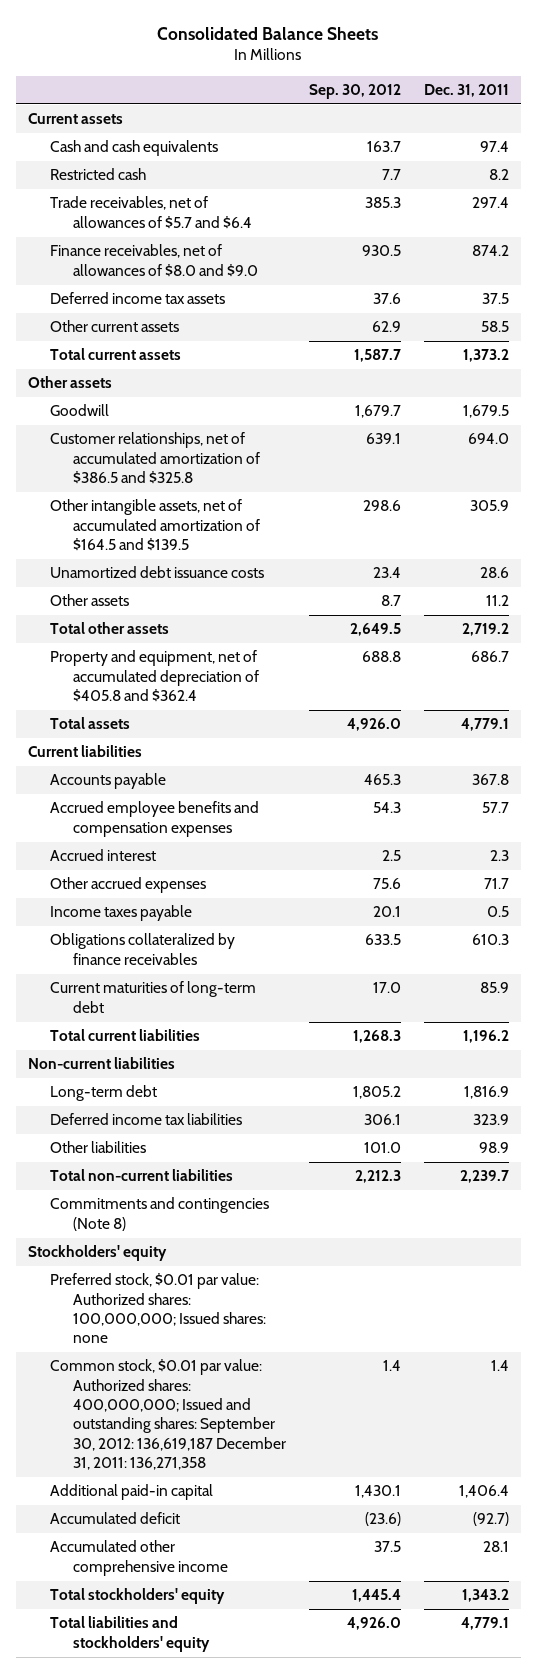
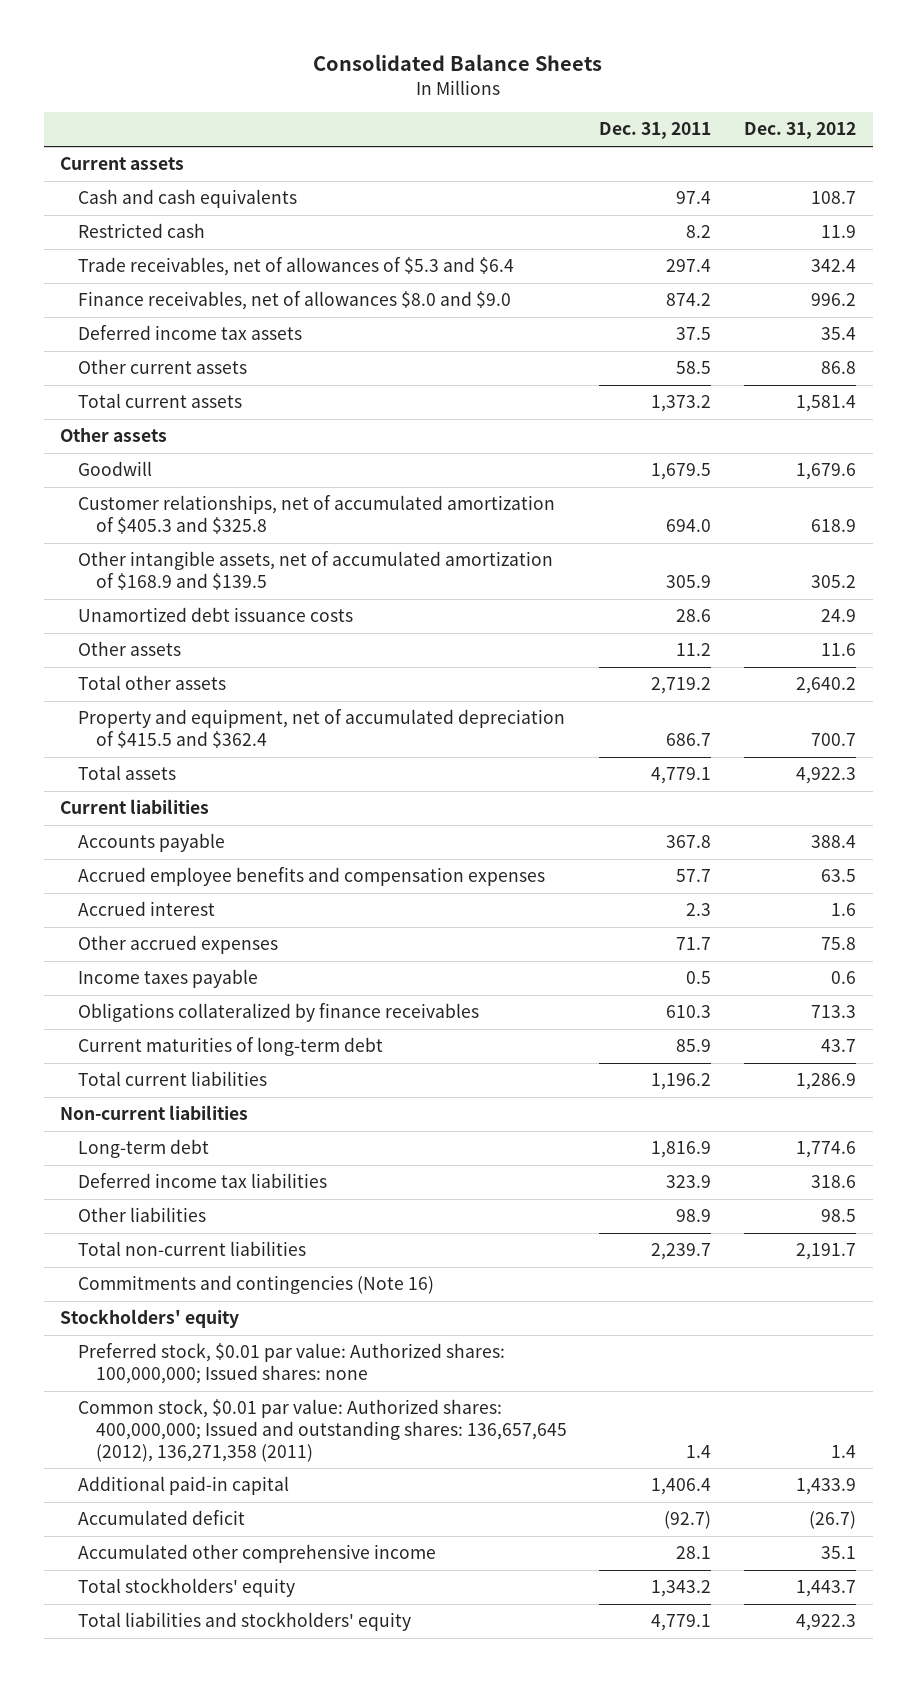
[309,84,402,100] Sep. 30, 2012 -> none
none -> [744,122,857,140] Dec. 31, 2012
[50,196,253,229] Trade receivables, net of allowances of $5.7 and $6.4 -> [78,257,515,277] Trade receivables, net of allowances of $5.3 and $6.4
[50,244,259,277] Finance receivables, net of allowances of $8.0 and $9.0 -> [78,291,512,311] Finance receivables, net of allowances $8.0 and $9.0
[50,432,261,485] Customer relationships, net of accumulated amortization of $386.5 and $325.8 -> [78,495,556,535] Customer relationships, net of accumulated amortization of $405.3 and $325.8
[50,499,261,552] Other intangible assets, net of accumulated amortization of $164.5 and $139.5 -> [78,551,554,591] Other intangible assets, net of accumulated amortization of $168.9 and $139.5
[50,650,260,703] Property and equipment, net of accumulated depreciation of $405.8 and $362.4 -> [78,709,566,749] Property and equipment, net of accumulated depreciation of $415.5 and $362.4
[50,1197,270,1231] Commitments and contingencies (Note 8) -> [78,1275,435,1295] Commitments and contingencies (Note 16)
[50,1359,287,1470] Common stock, $0.01 par value: Authorized shares: 400,000,000; Issued and outstanding shares: September 30, 2012: 136,619,187 December 31, 2011: 136,271,358 -> [78,1399,567,1462] Common stock, $0.01 par value: Authorized shares: 400,000,000; Issued and outstanding shares: 136,657,645 (2012), 136,271,358 (2011)

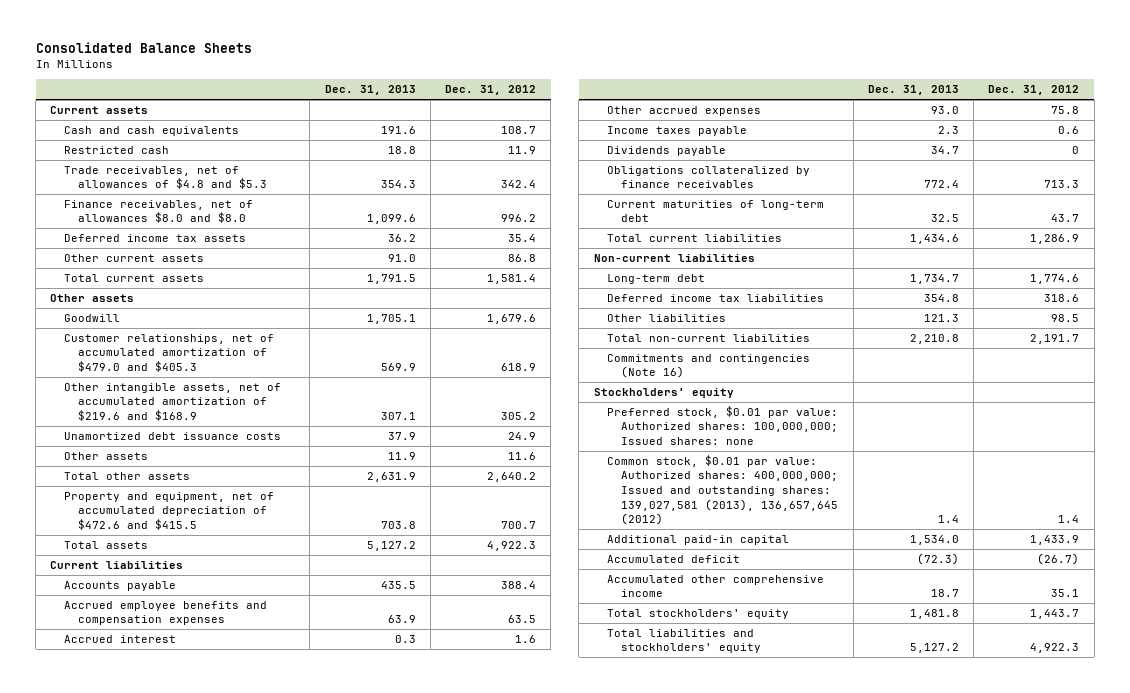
[599,122,712,140] Dec. 31, 2011 -> none
none -> [324,85,416,96] Dec. 31, 2013
[78,257,515,277] Trade receivables, net of allowances of $5.3 and $6.4 -> [64,165,267,190] Trade receivables, net of allowances of $4.8 and $5.3
[78,291,512,311] Finance receivables, net of allowances $8.0 and $9.0 -> [64,199,254,224] Finance receivables, net of allowances $8.0 and $8.0
[78,495,556,535] Customer relationships, net of accumulated amortization of $405.3 and $325.8 -> [64,333,275,373] Customer relationships, net of accumulated amortization of $479.0 and $405.3
[78,551,554,591] Other intangible assets, net of accumulated amortization of $168.9 and $139.5 -> [64,382,282,422] Other intangible assets, net of accumulated amortization of $219.6 and $168.9
[78,709,566,749] Property and equipment, net of accumulated depreciation of $415.5 and $362.4 -> [64,491,275,531] Property and equipment, net of accumulated depreciation of $472.6 and $415.5
none -> [607,145,727,156] Dividends payable
[78,1399,567,1462] Common stock, $0.01 par value: Authorized shares: 400,000,000; Issued and outstanding shares: 136,657,645 (2012), 136,271,358 (2011) -> [607,454,838,526] Common stock, $0.01 par value: Authorized shares: 400,000,000; Issued and outstanding shares: 139,027,581 (2013), 136,657,645 (2012)

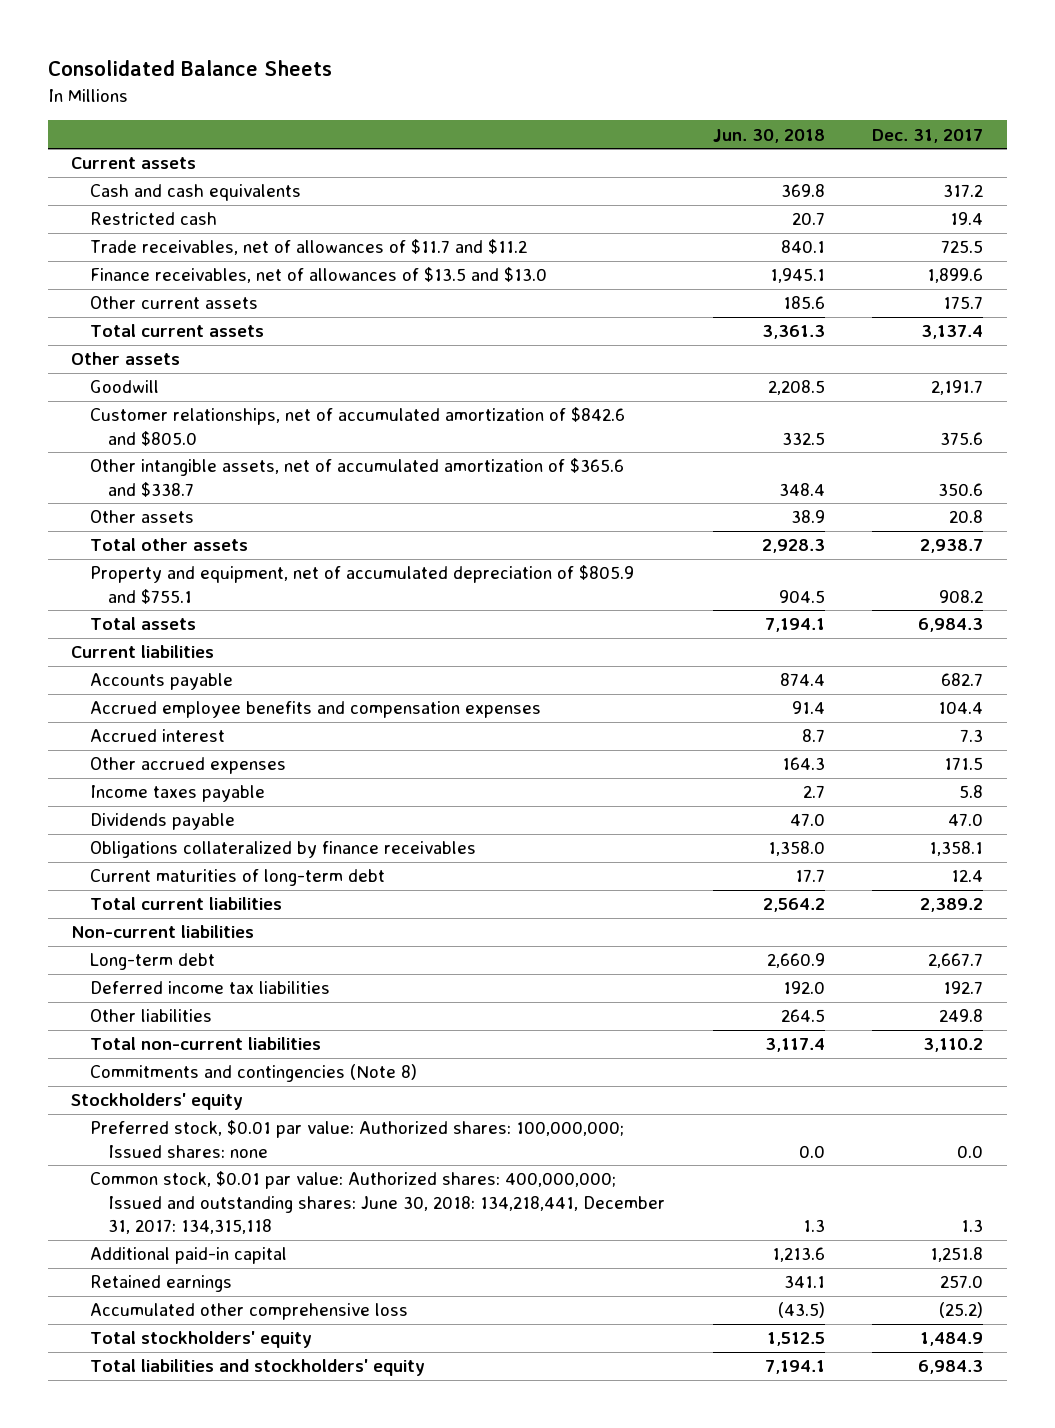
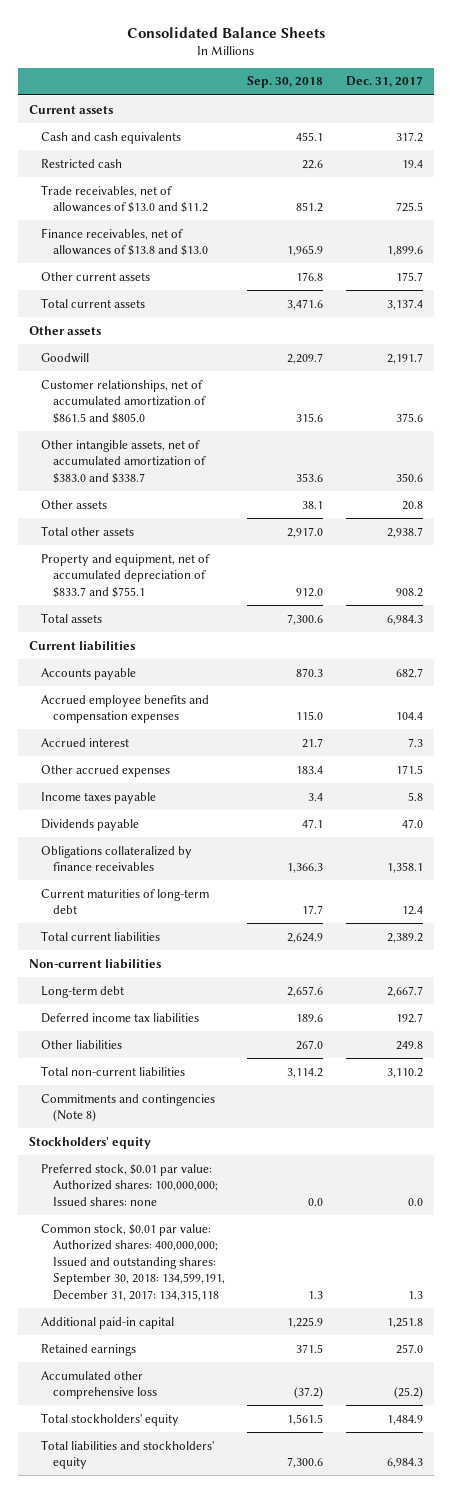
[712,128,825,143] Jun. 30, 2018 -> none
none -> [247,76,324,89] Sep. 30, 2018
[89,239,527,256] Trade receivables, net of allowances of $11.7 and $11.2 -> [40,184,208,214] Trade receivables, net of allowances of $13.0 and $11.2
[89,267,547,284] Finance receivables, net of allowances of $13.5 and $13.0 -> [40,227,208,257] Finance receivables, net of allowances of $13.8 and $13.0
[89,407,625,446] Customer relationships, net of accumulated amortization of $842.6 and $805.0 -> [40,379,206,424] Customer relationships, net of accumulated amortization of $861.5 and $805.0
[89,458,624,497] Other intangible assets, net of accumulated amortization of $365.6 and $338.7 -> [40,439,206,484] Other intangible assets, net of accumulated amortization of $383.0 and $338.7
[89,565,634,604] Property and equipment, net of accumulated depreciation of $805.9 and $755.1 -> [40,553,210,598] Property and equipment, net of accumulated depreciation of $833.7 and $755.1
[89,1171,665,1234] Common stock, $0.01 par value: Authorized shares: 400,000,000; Issued and outstanding shares: June 30, 2018: 134,218,441, December 31, 2017: 134,315,118 -> [40,1223,225,1302] Common stock, $0.01 par value: Authorized shares: 400,000,000; Issued and outstanding shares: September 30, 2018: 134,599,191, December 31, 2017: 134,315,118

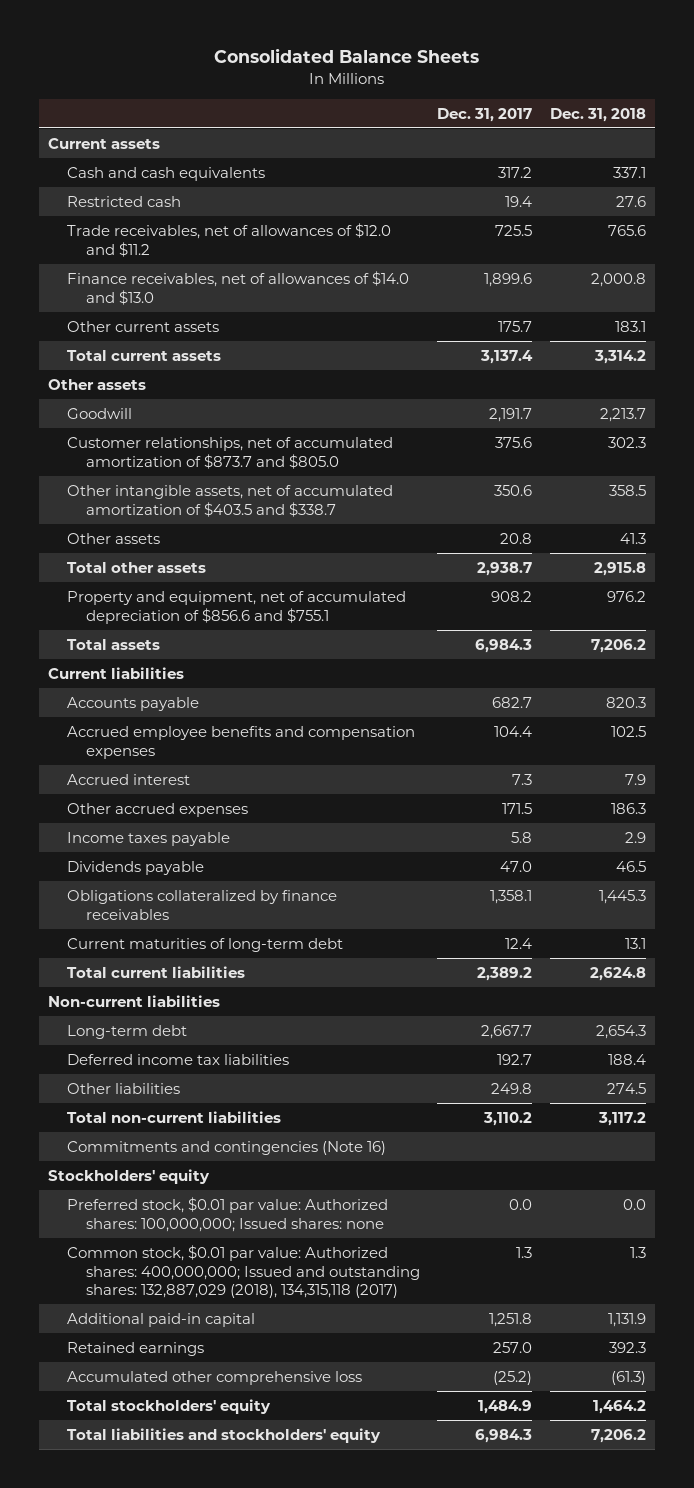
[247,76,324,89] Sep. 30, 2018 -> none
none -> [549,107,646,122] Dec. 31, 2018
[40,184,208,214] Trade receivables, net of allowances of $13.0 and $11.2 -> [67,222,392,257] Trade receivables, net of allowances of $12.0 and $11.2
[40,227,208,257] Finance receivables, net of allowances of $13.8 and $13.0 -> [67,270,410,305] Finance receivables, net of allowances of $14.0 and $13.0
[40,379,206,424] Customer relationships, net of accumulated amortization of $861.5 and $805.0 -> [67,436,394,469] Customer relationships, net of accumulated amortization of $873.7 and $805.0
[40,439,206,484] Other intangible assets, net of accumulated amortization of $383.0 and $338.7 -> [67,484,394,517] Other intangible assets, net of accumulated amortization of $403.5 and $338.7
[40,553,210,598] Property and equipment, net of accumulated depreciation of $833.7 and $755.1 -> [67,590,407,624] Property and equipment, net of accumulated depreciation of $856.6 and $755.1
[40,1093,215,1123] Commitments and contingencies (Note 8) -> [67,1140,387,1155] Commitments and contingencies (Note 16)
[40,1223,225,1302] Common stock, $0.01 par value: Authorized shares: 400,000,000; Issued and outstanding shares: September 30, 2018: 134,599,191, December 31, 2017: 134,315,118 -> [67,1244,420,1299] Common stock, $0.01 par value: Authorized shares: 400,000,000; Issued and outstanding shares: 132,887,029 (2018), 134,315,118 (2017)

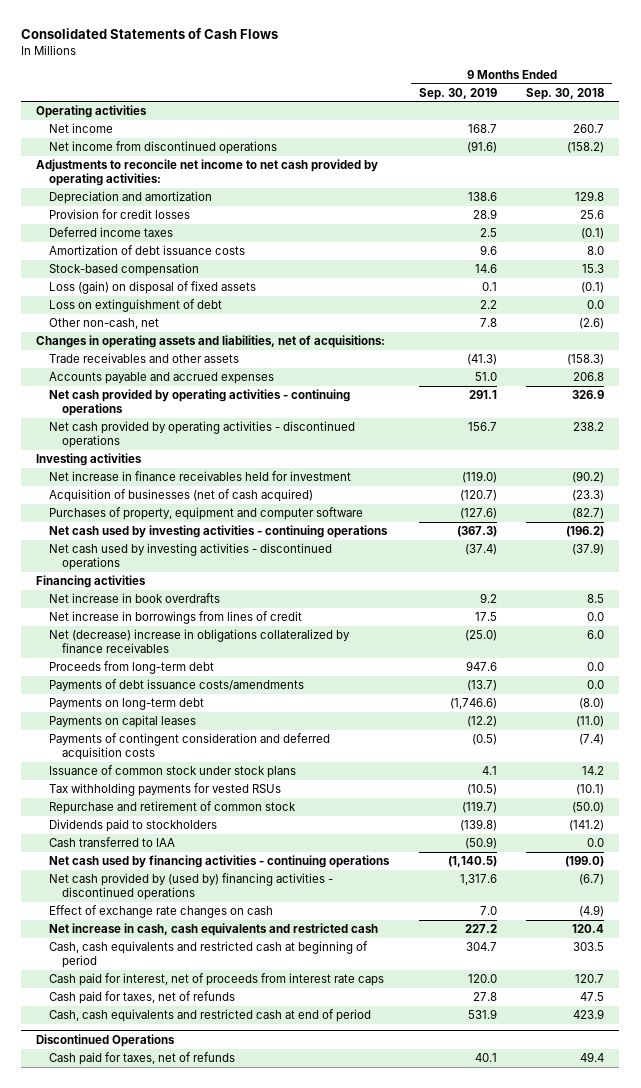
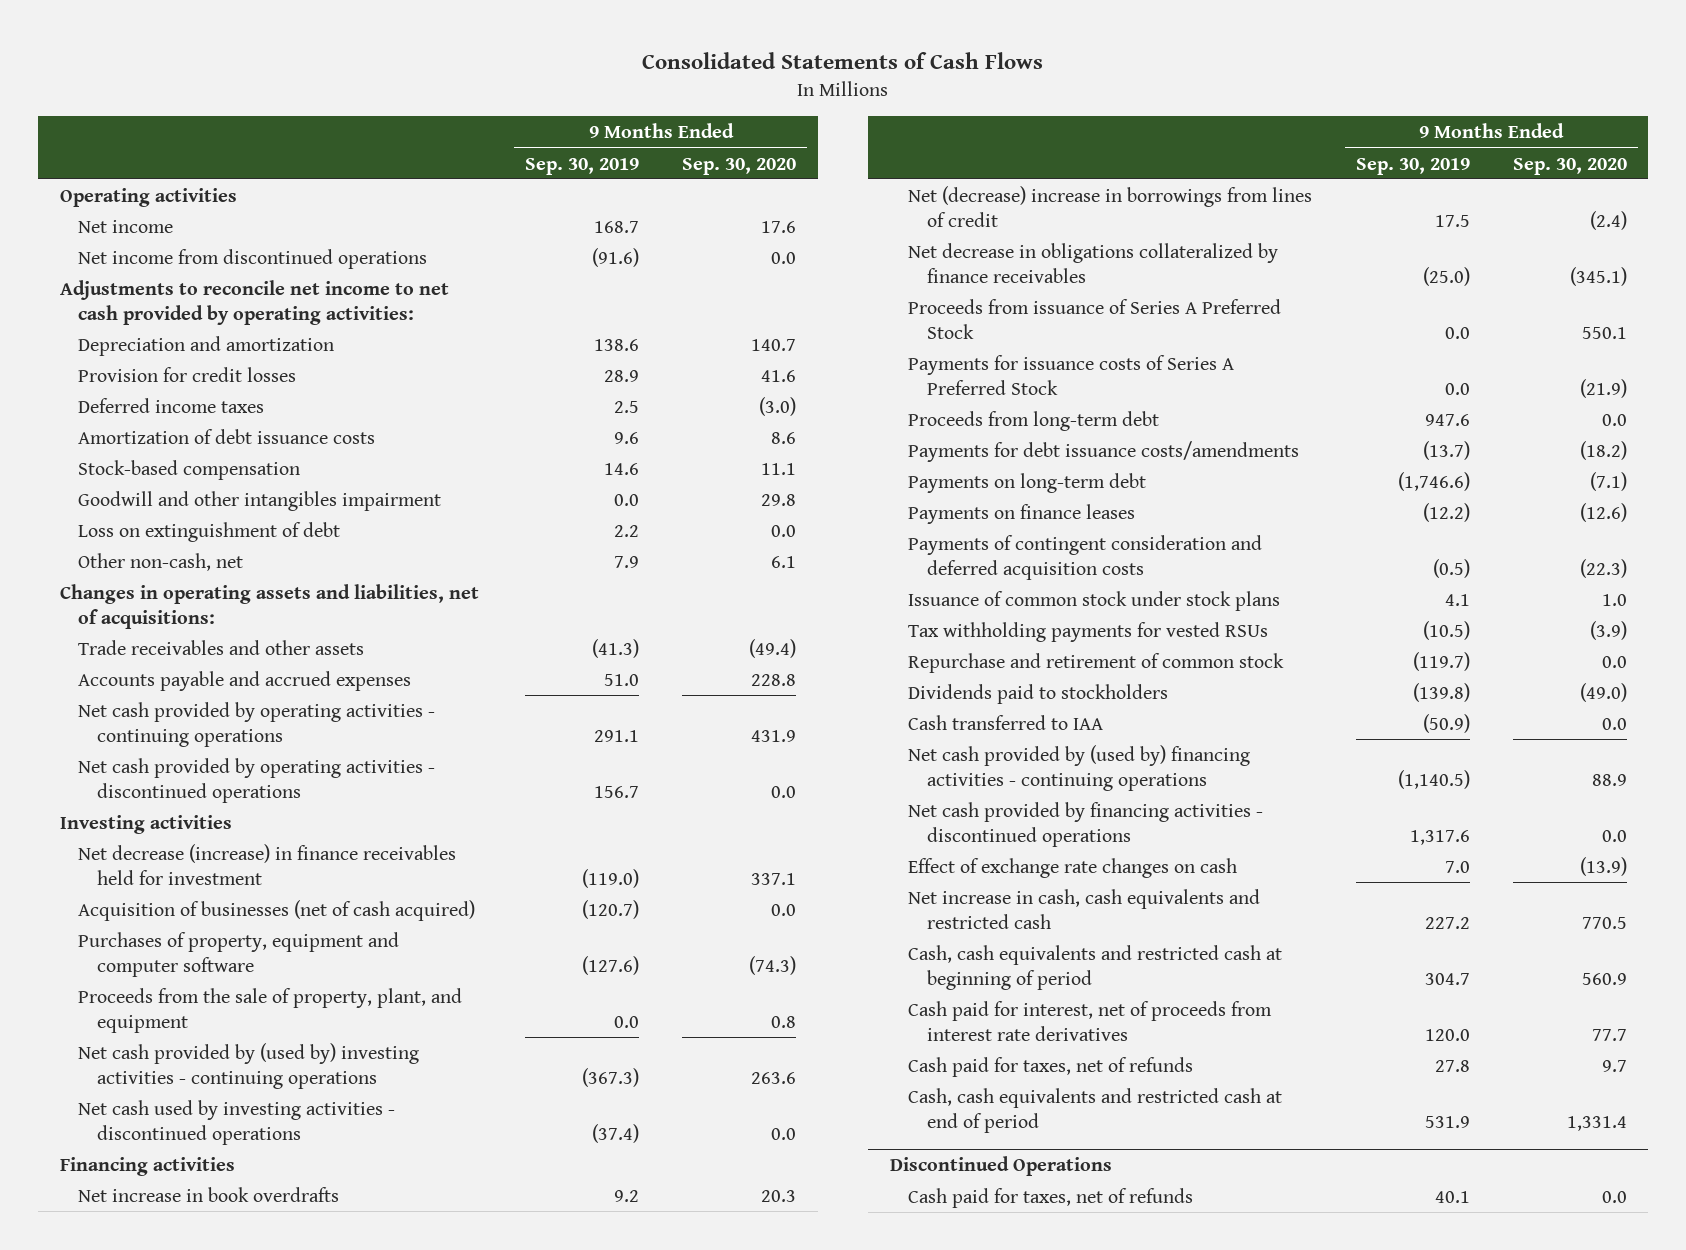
[526,87,605,100] Sep. 30, 2018 -> none
none -> [682,157,797,175] Sep. 30, 2020
[48,280,256,294] Loss (gain) on disposal of fixed assets -> none
none -> [78,490,442,511] Goodwill and other intangibles impairment
[479,317,497,327] 7.8 -> [614,555,640,568] 7.9
[48,470,351,481] Net increase in finance receivables held for investment -> [78,843,457,885] Net decrease (increase) in finance receivables held for investment
none -> [78,987,463,1033] Proceeds from the sale of property, plant, and equipment
[48,524,388,538] Net cash used by investing activities - continuing operations -> [78,1042,420,1089] Net cash provided by (used by) investing activities - continuing operations
[48,610,302,624] Net increase in borrowings from lines of credit -> [908,185,1313,227] Net (decrease) increase in borrowings from lines of credit
[48,628,350,653] Net (decrease) increase in obligations collateralized by finance receivables -> [908,242,1279,283] Net decrease in obligations collateralized by finance receivables
none -> [908,298,1282,339] Proceeds from issuance of Series A Preferred Stock
none -> [908,354,1235,395] Payments for issuance costs of Series A Preferred Stock
[48,678,304,691] Payments of debt issuance costs/amendments -> [908,440,1300,462] Payments for debt issuance costs/amendments
[48,714,196,728] Payments on capital leases -> [908,503,1136,524] Payments on finance leases
[48,854,390,868] Net cash used by financing activities - continuing operations -> [908,744,1251,791] Net cash provided by (used by) financing activities - continuing operations
[48,872,333,900] Net cash provided by (used by) financing activities - discontinued operations -> [908,801,1264,847] Net cash provided by financing activities - discontinued operations
[48,972,384,986] Cash paid for interest, net of proceeds from interest rate caps -> [908,1000,1273,1041] Cash paid for interest, net of proceeds from interest rate derivatives

